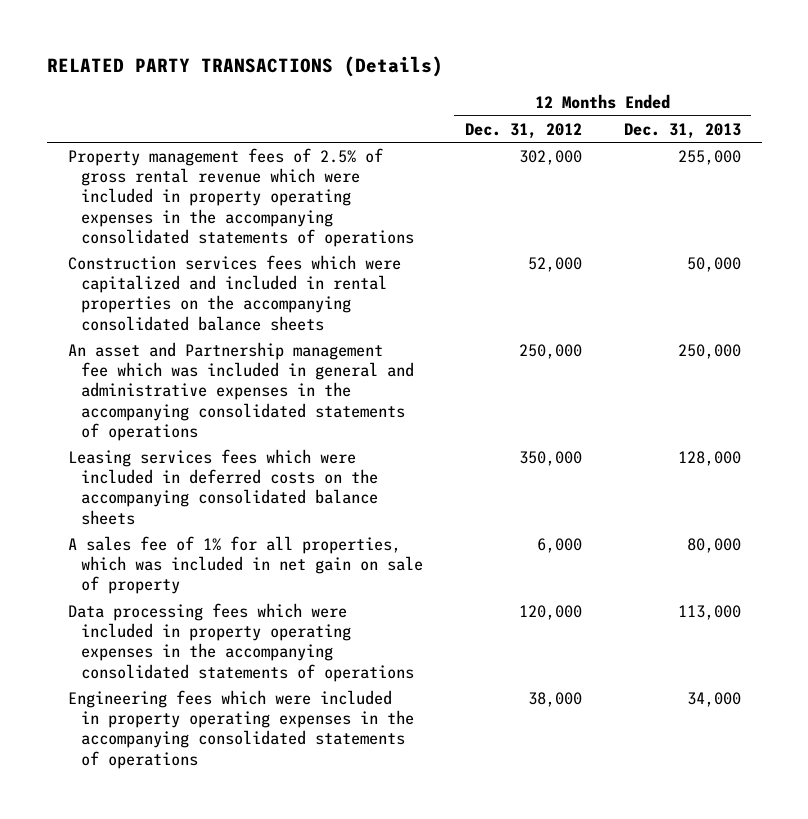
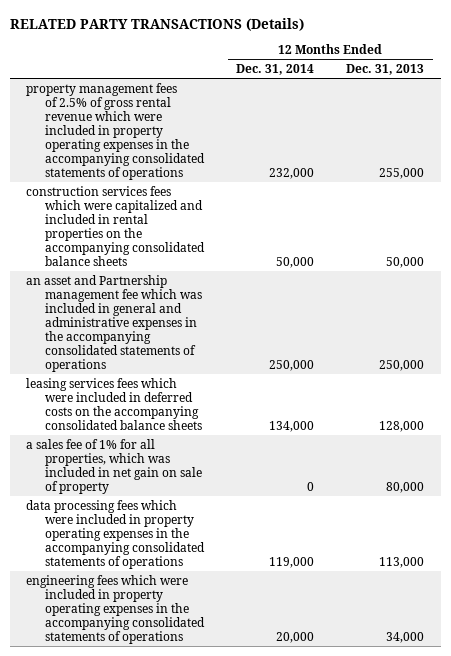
[464,122,582,139] Dec. 31, 2012 -> none
none -> [236,64,315,76] Dec. 31, 2014
[67,148,414,247] Property management fees of 2.5% of gross rental revenue which were included in property operating expenses in the accompanying consolidated statements of operations -> [26,82,205,180] property management fees of 2.5% of gross rental revenue which were included in property operating expenses in the accompanying consolidated statements of operations
[67,255,401,331] Construction services fees which were capitalized and included in rental properties on the accompanying consolidated balance sheets -> [26,185,205,266] construction services fees which were capitalized and included in rental properties on the accompanying consolidated balance sheets
[67,342,414,441] An asset and Partnership management fee which was included in general and administrative expenses in the accompanying consolidated statements of operations -> [26,274,202,372] an asset and Partnership management fee which was included in general and administrative expenses in the accompanying consolidated statements of operations
[67,449,378,525] Leasing services fees which were included in deferred costs on the accompanying consolidated balance sheets -> [26,377,202,430] leasing services fees which were included in deferred costs on the accompanying consolidated balance sheets
[67,536,423,595] A sales fee of 1% for all properties, which was included in net gain on sale of property -> [26,438,202,494] a sales fee of 1% for all properties, which was included in net gain on sale of property
[67,603,414,682] Data processing fees which were included in property operating expenses in the accompanying consolidated statements of operations -> [26,499,205,569] data processing fees which were included in property operating expenses in the accompanying consolidated statements of operations
[67,690,414,769] Engineering fees which were included in property operating expenses in the accompanying consolidated statements of operations -> [26,574,205,644] engineering fees which were included in property operating expenses in the accompanying consolidated statements of operations

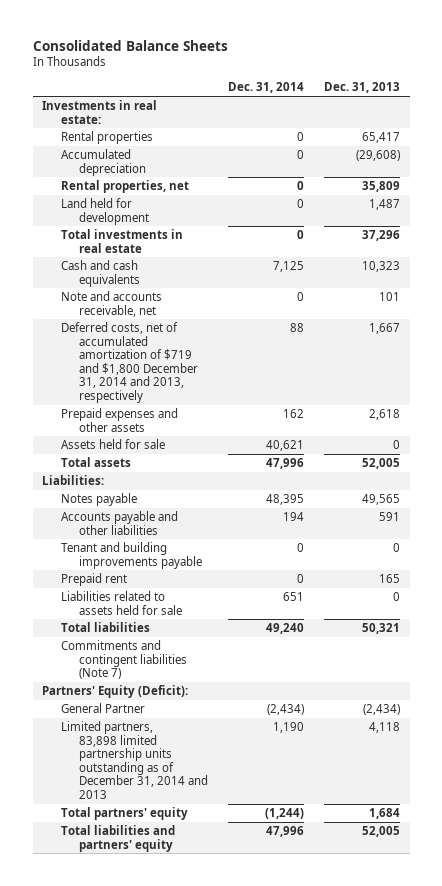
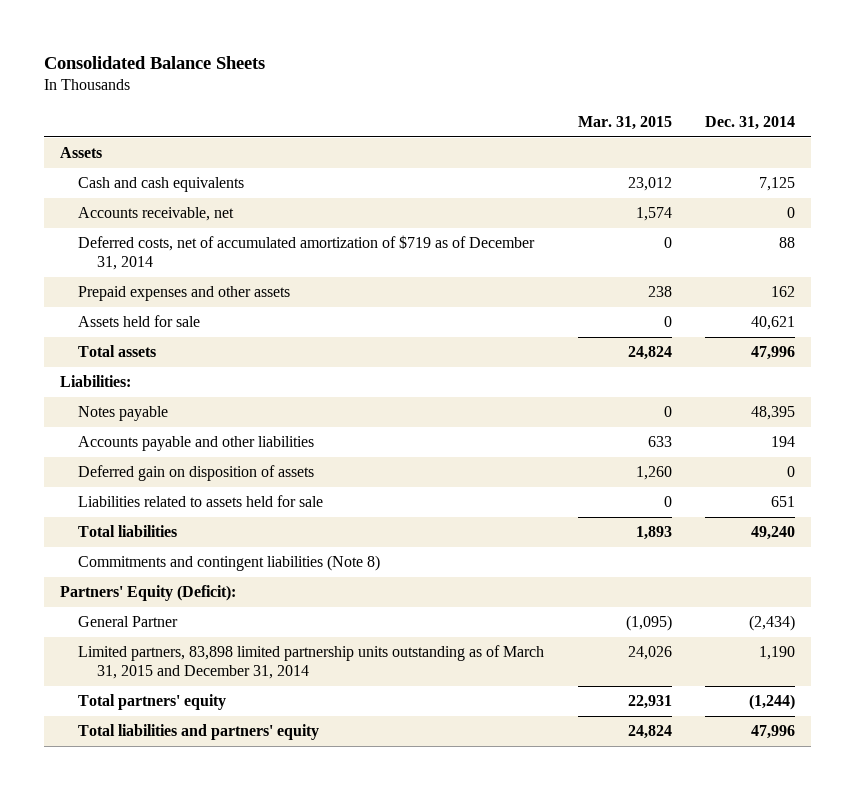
[323,82,400,94] Dec. 31, 2013 -> none
none -> [577,115,672,130] Mar. 31, 2015
[42,100,158,124] Investments in real estate: -> none
[60,131,153,145] Rental properties -> none
[60,149,147,176] Accumulated depreciation -> none
[60,180,189,194] Rental properties, net -> none
[60,198,150,225] Land held for development -> none
[60,229,183,253] Total investments in real estate -> none
none -> [60,147,103,159] Assets
[60,291,162,317] Note and accounts receivable, net -> [78,207,235,222] Accounts receivable, net
[60,322,199,404] Deferred costs, net of accumulated amortization of $719 and $1,800 December 31, 2014 and 2013, respectively -> [78,235,536,271] Deferred costs, net of accumulated amortization of $719 as of December 31, 2014
[60,542,203,569] Tenant and building improvements payable -> none
[60,573,127,587] Prepaid rent -> none
none -> [78,465,315,482] Deferred gain on disposition of assets
[60,640,188,680] Commitments and contingent liabilities (Note 7) -> [78,555,381,572] Commitments and contingent liabilities (Note 8)
[60,721,209,800] Limited partners, 83,898 limited partnership units outstanding as of December 31, 2014 and 2013 -> [78,645,545,680] Limited partners, 83,898 limited partnership units outstanding as of March 31, 2015 and December 31, 2014

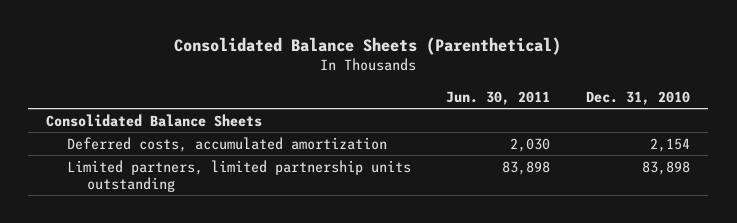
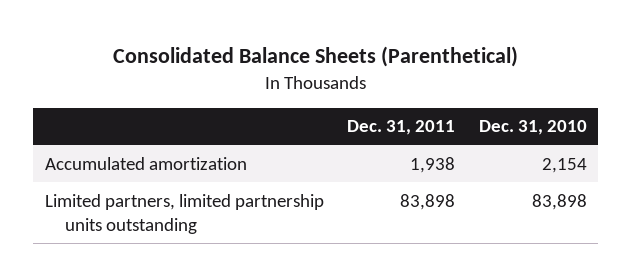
[446,90,551,105] Jun. 30, 2011 -> none
none -> [347,120,456,136] Dec. 31, 2011
[46,113,263,127] Consolidated Balance Sheets -> none
[66,136,387,152] Deferred costs, accumulated amortization -> [44,156,247,170] Accumulated amortization

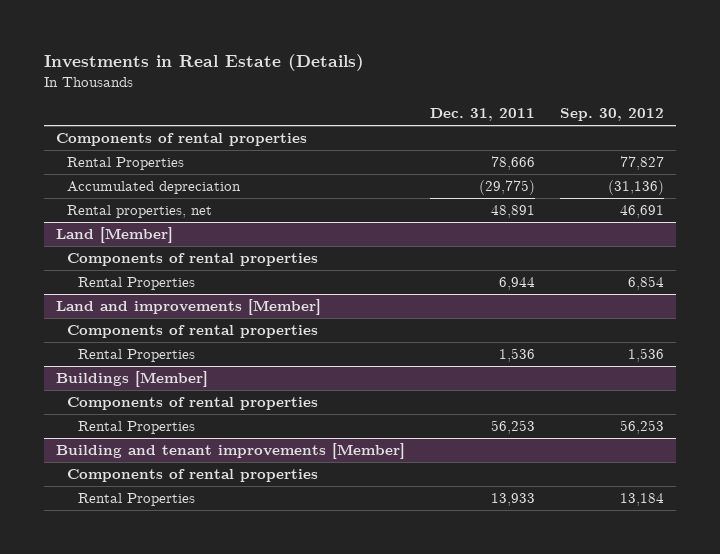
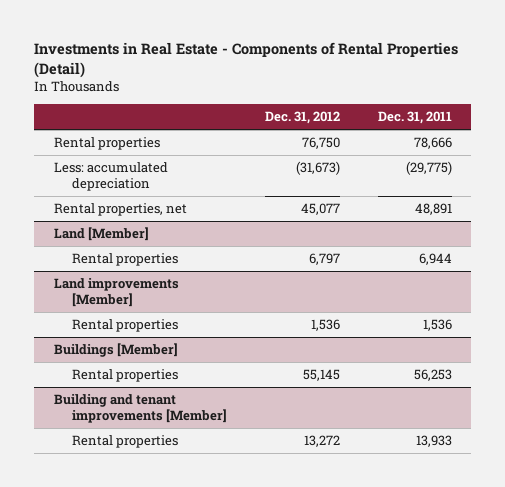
[44,53,365,71] Investments in Real Estate (Details) -> [34,42,459,79] Investments in Real Estate - Components of Rental Properties (Detail)
[559,108,664,122] Sep. 30, 2012 -> none
none -> [264,111,340,125] Dec. 31, 2012
[56,132,308,146] Components of rental properties -> none
[67,156,185,170] Rental Properties -> [53,137,160,151] Rental properties
[67,180,242,194] Accumulated depreciation -> [53,162,168,192] Less: accumulated depreciation
[67,252,319,266] Components of rental properties -> none
[67,324,319,338] Components of rental properties -> none
[77,276,195,290] Rental Properties -> [71,253,178,267] Rental properties
[56,298,322,315] Land and improvements [Member] -> [53,278,179,308] Land improvements [Member]
[77,348,195,362] Rental Properties -> [71,319,178,333] Rental properties
[67,396,319,410] Components of rental properties -> none
[77,420,195,434] Rental Properties -> [71,369,178,383] Rental properties
[67,468,319,482] Components of rental properties -> none
[77,492,195,506] Rental Properties -> [71,435,178,449] Rental properties

